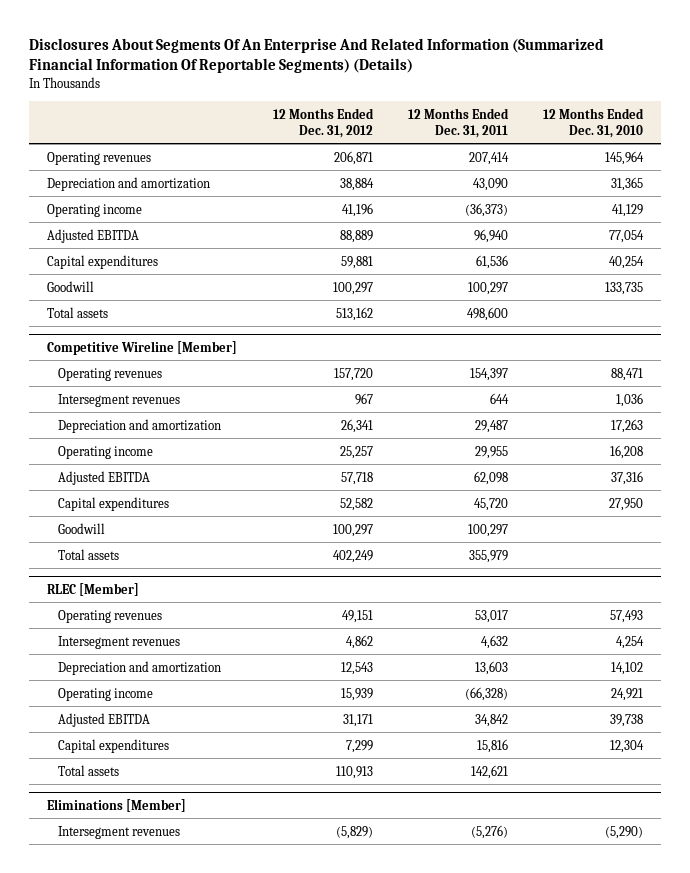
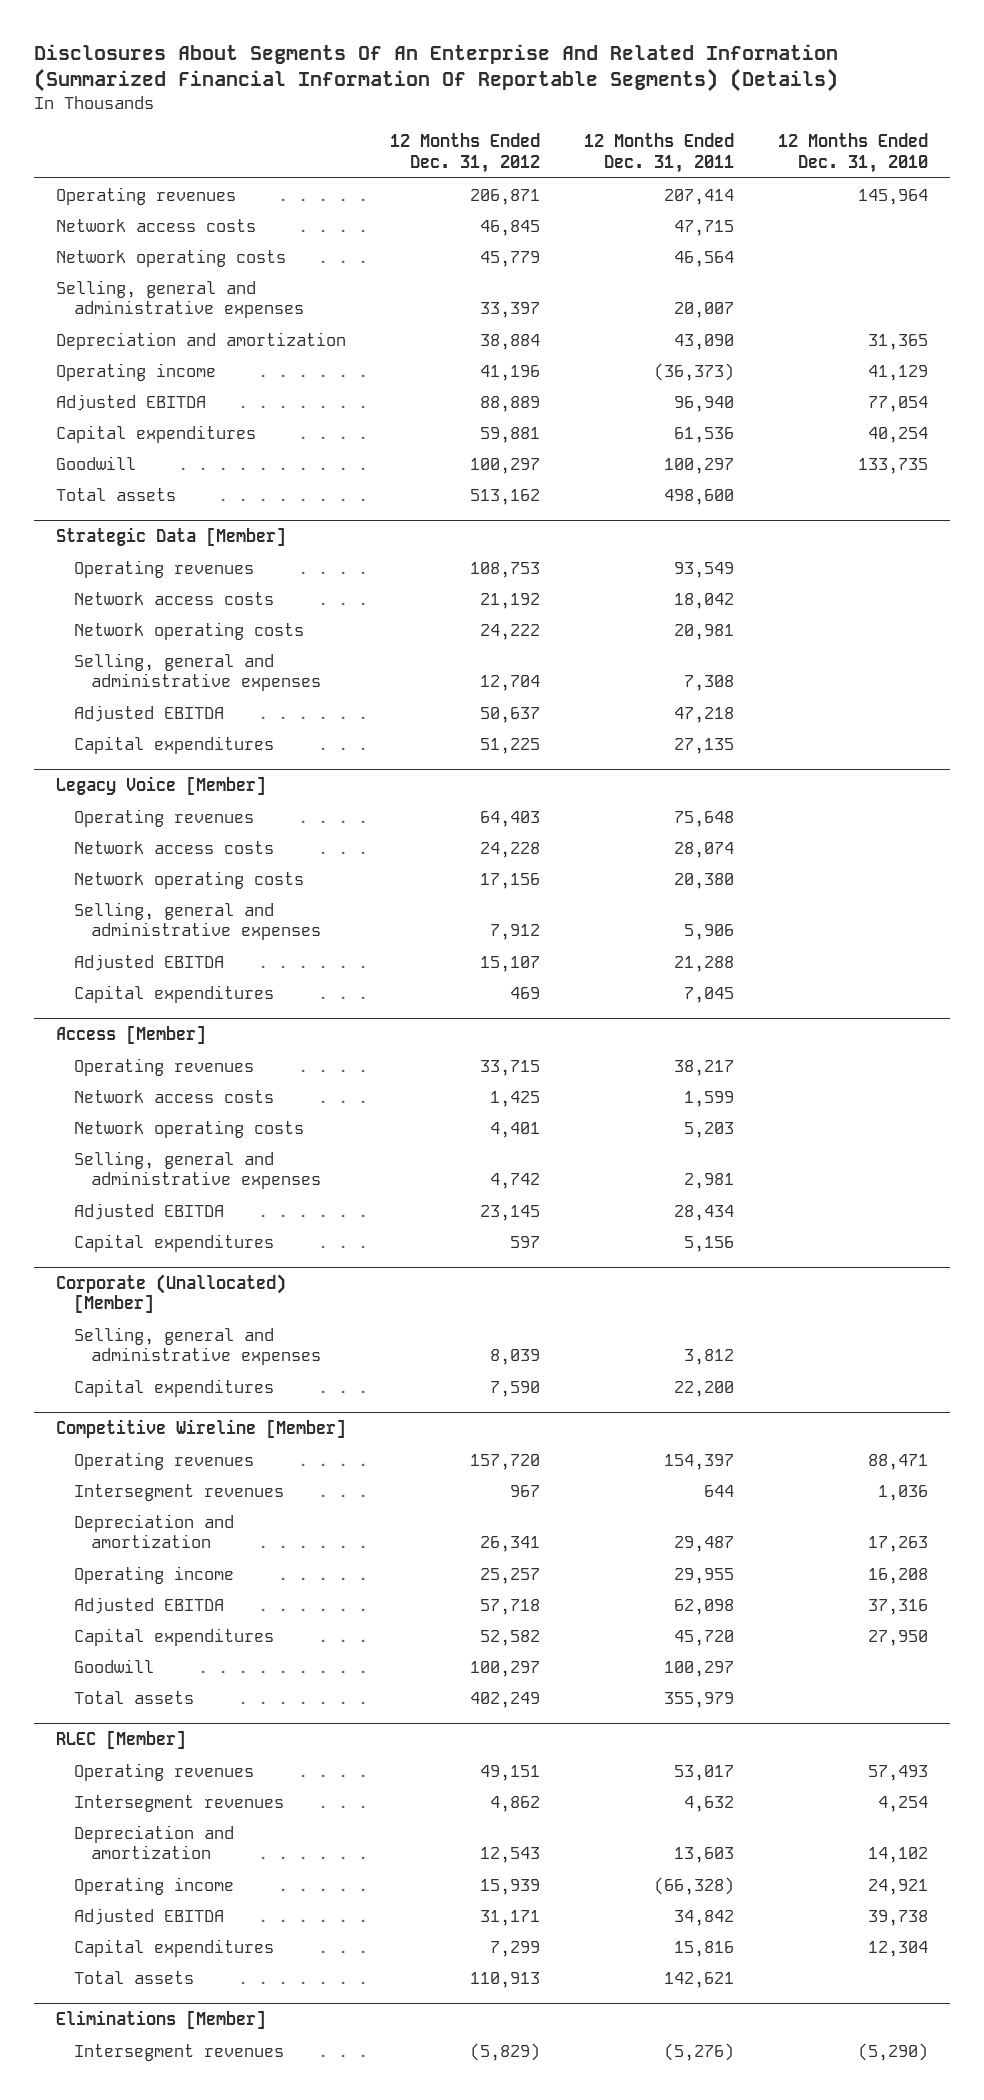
none -> [56,218,257,232] Network access costs
none -> [56,248,287,267] Network operating costs
none -> [56,279,304,319] Selling, general and administrative expenses
none -> [56,526,287,546] Strategic Data [Member]
none -> [73,559,254,578] Operating revenues
none -> [73,591,274,605] Network access costs
none -> [73,621,304,640] Network operating costs
none -> [73,652,322,692] Selling, general and administrative expenses
none -> [73,704,224,722] Adjusted EBITDA
none -> [73,735,274,754] Capital expenditures
none -> [56,775,267,795] Legacy Voice [Member]
none -> [73,808,254,827] Operating revenues
none -> [73,840,274,854] Network access costs
none -> [73,870,304,889] Network operating costs
none -> [73,901,322,941] Selling, general and administrative expenses
none -> [73,953,224,971] Adjusted EBITDA
none -> [73,984,274,1003] Capital expenditures
none -> [56,1024,207,1044] Access [Member]
none -> [73,1057,254,1076] Operating revenues
none -> [73,1089,274,1103] Network access costs
none -> [73,1119,304,1138] Network operating costs
none -> [73,1150,322,1190] Selling, general and administrative expenses
none -> [73,1202,224,1220] Adjusted EBITDA
none -> [73,1233,274,1252] Capital expenditures
none -> [56,1273,287,1314] Corporate (Unallocated) [Member]
none -> [73,1326,322,1366] Selling, general and administrative expenses
none -> [73,1378,274,1397] Capital expenditures

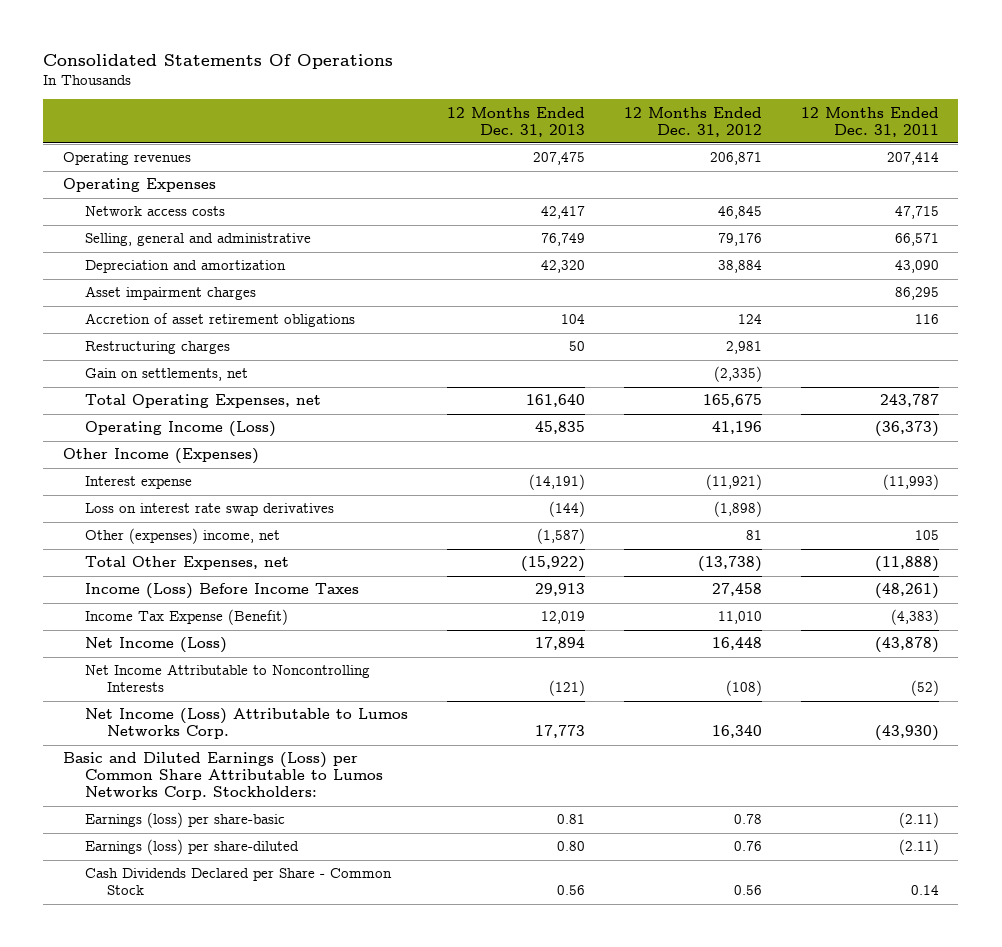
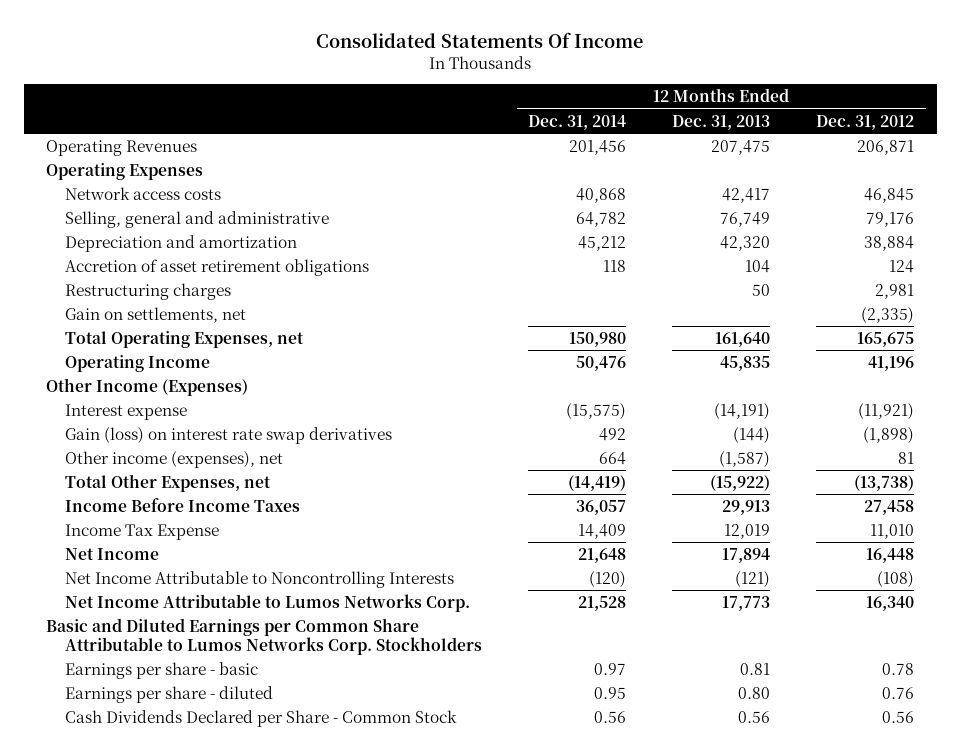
[43,53,394,69] Consolidated Statements Of Operations -> [316,31,644,48] Consolidated Statements Of Income
[800,106,939,137] 12 Months Ended Dec. 31, 2011 -> none
none -> [528,114,627,130] Dec. 31, 2014
[62,152,191,166] Operating revenues -> [46,139,198,156] Operating Revenues
[85,286,257,301] Asset impairment charges -> none
[85,421,277,438] Operating Income (Loss) -> [65,354,211,372] Operating Income
[85,503,335,517] Loss on interest rate swap derivatives -> [65,426,393,444] Gain (loss) on interest rate swap derivatives
[85,528,281,545] Other (expenses) income, net -> [65,450,284,468] Other income (expenses), net
[85,583,360,600] Income (Loss) Before Income Taxes -> [65,497,301,512] Income Before Income Taxes
[85,609,289,626] Income Tax Expense (Benefit) -> [65,523,220,540] Income Tax Expense
[85,637,228,654] Net Income (Loss) -> [65,547,160,560] Net Income
[85,708,409,740] Net Income (Loss) Attributable to Lumos Networks Corp. -> [65,593,471,612] Net Income Attributable to Lumos Networks Corp.
[62,752,384,801] Basic and Diluted Earnings (Loss) per Common Share Attributable to Lumos Networks Corp. Stockholders: -> [46,617,483,655] Basic and Diluted Earnings per Common Share Attributable to Lumos Networks Corp. Stockholders
[85,812,286,829] Earnings (loss) per share-basic -> [65,661,259,679] Earnings per share - basic
[85,839,300,856] Earnings (loss) per share-diluted -> [65,685,274,703] Earnings per share - diluted

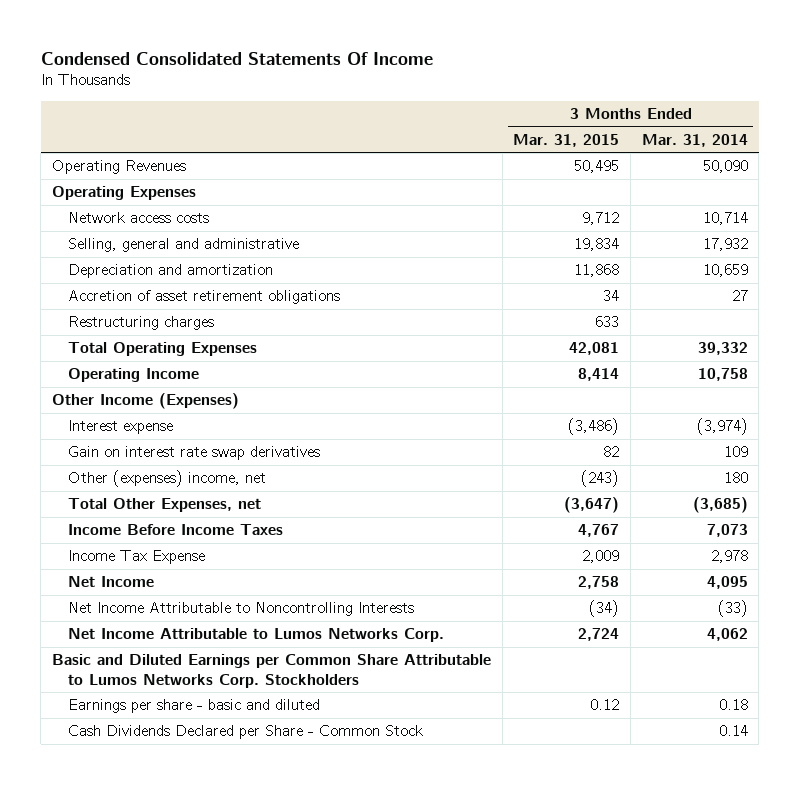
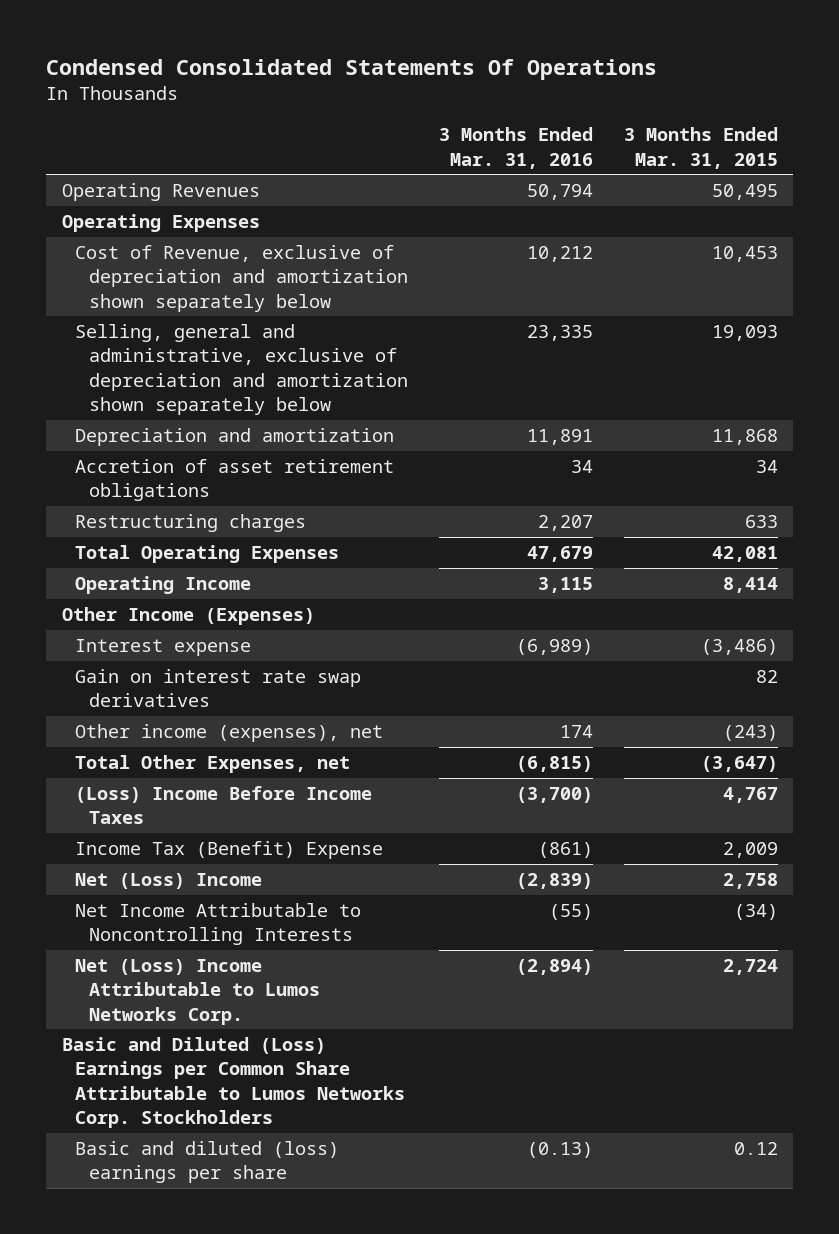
[40,51,433,65] Condensed Consolidated Statements Of Income -> [46,59,658,81] Condensed Consolidated Statements Of Operations
[641,133,748,147] Mar. 31, 2014 -> none
none -> [439,127,594,169] 3 Months Ended Mar. 31, 2016
[67,212,209,224] Network access costs -> none
none -> [75,245,409,312] Cost of Revenue, exclusive of depreciation and amortization shown separately below
[67,238,299,253] Selling, general and administrative -> [75,324,409,416] Selling, general and administrative, exclusive of depreciation and amortization shown separately below
[574,238,620,252] 19,834 -> [711,325,778,342] 19,093
[67,470,266,488] Other (expenses) income, net -> [75,724,384,743] Other income (expenses), net
[67,524,283,536] Income Before Income Taxes -> [75,786,373,825] (Loss) Income Before Income Taxes
[67,550,205,565] Income Tax Expense -> [75,841,384,860] Income Tax (Benefit) Expense
[67,576,154,588] Net Income -> [75,873,263,890] Net (Loss) Income
[67,725,423,740] Cash Dividends Declared per Share - Common Stock -> none
[67,628,444,643] Net Income Attributable to Lumos Networks Corp. -> [75,959,321,1025] Net (Loss) Income Attributable to Lumos Networks Corp.
[51,654,491,688] Basic and Diluted Earnings per Common Share Attributable to Lumos Networks Corp. Stockholders -> [61,1037,406,1129] Basic and Diluted (Loss) Earnings per Common Share Attributable to Lumos Networks Corp. Stockholders
[67,699,320,714] Earnings per share - basic and diluted -> [75,1141,340,1184] Basic and diluted (loss) earnings per share

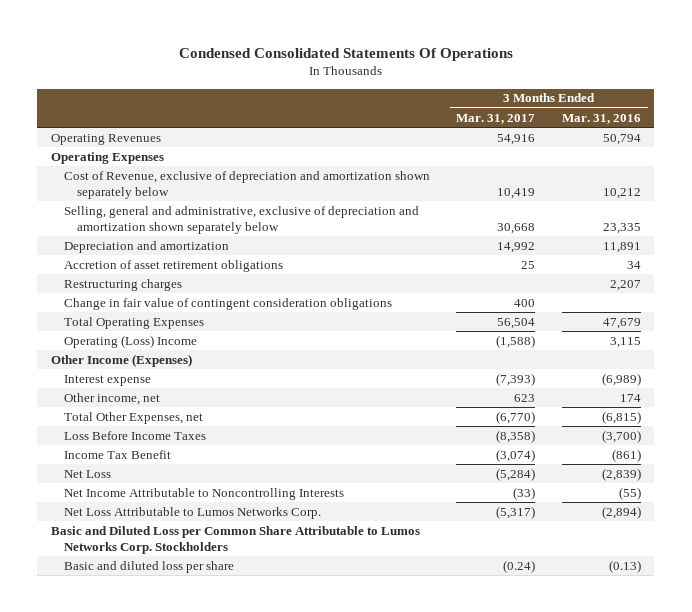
[623,127,778,169] 3 Months Ended Mar. 31, 2015 -> none
none -> [456,113,536,124] Mar. 31, 2017
none -> [63,297,392,310] Change in fair value of contingent consideration obligations
[75,576,252,595] Operating Income -> [63,334,197,348] Operating (Loss) Income
[75,669,362,708] Gain on interest rate swap derivatives -> none
[75,724,384,743] Other income (expenses), net -> [63,392,160,405] Other income, net
[75,786,373,825] (Loss) Income Before Income Taxes -> [63,430,206,440] Loss Before Income Taxes
[75,841,384,860] Income Tax (Benefit) Expense -> [63,449,171,459] Income Tax Benefit
[75,873,263,890] Net (Loss) Income -> [63,469,111,478] Net Loss
[75,959,321,1025] Net (Loss) Income Attributable to Lumos Networks Corp. -> [63,506,321,519] Net Loss Attributable to Lumos Networks Corp.
[61,1037,406,1129] Basic and Diluted (Loss) Earnings per Common Share Attributable to Lumos Networks Corp. Stockholders -> [50,525,420,554] Basic and Diluted Loss per Common Share Attributable to Lumos Networks Corp. Stockholders
[75,1141,340,1184] Basic and diluted (loss) earnings per share -> [63,560,234,573] Basic and diluted loss per share

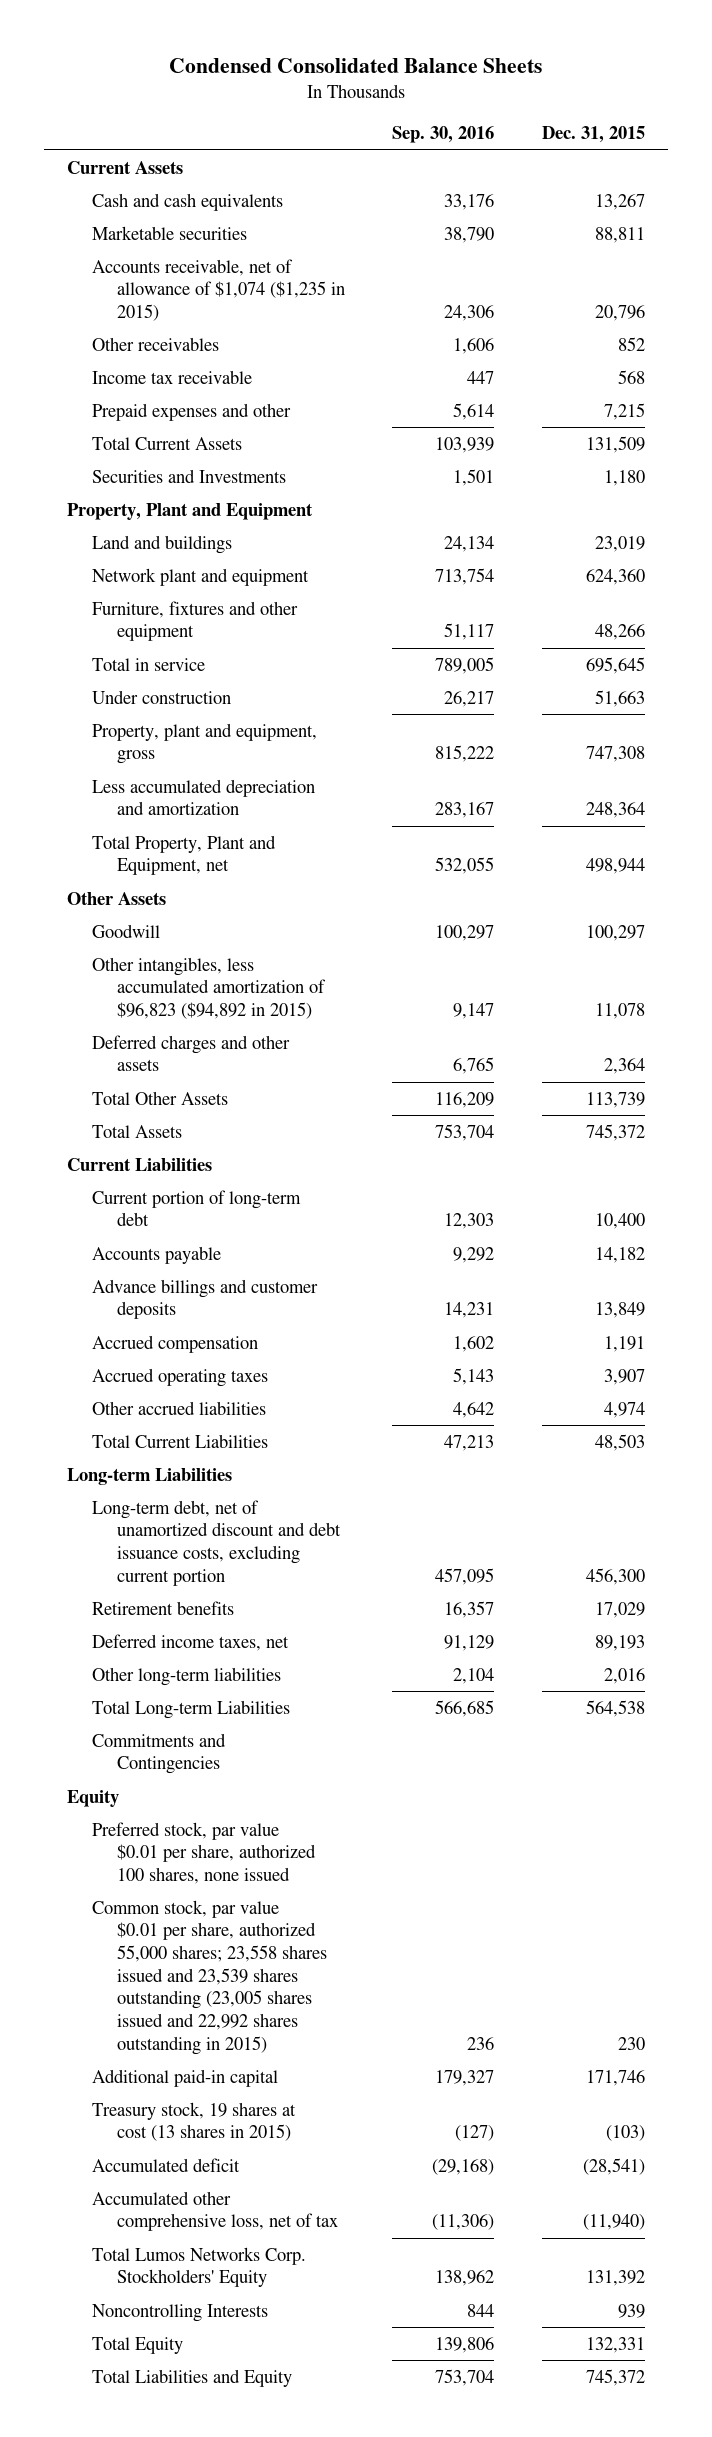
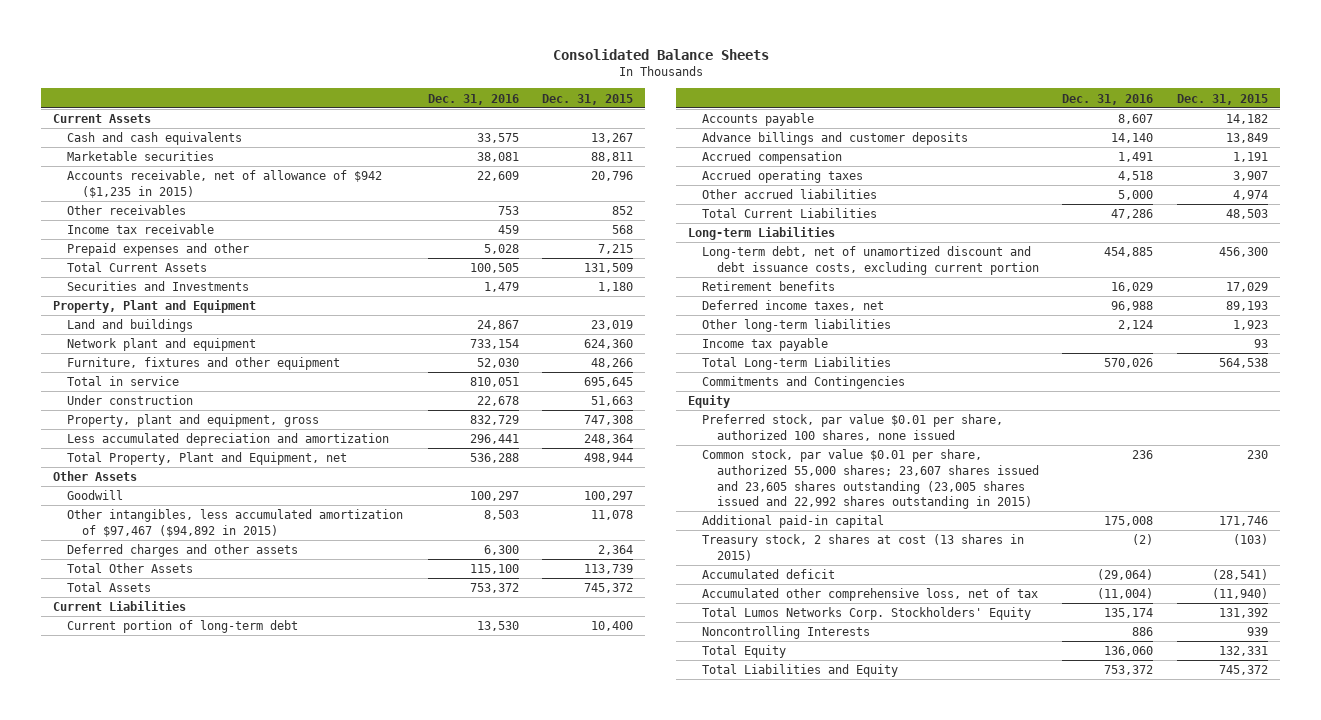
[169,57,543,73] Condensed Consolidated Balance Sheets -> [552,48,769,60] Consolidated Balance Sheets
[392,126,495,144] Sep. 30, 2016 -> none
none -> [427,93,519,105] Dec. 31, 2016
[92,258,346,321] Accounts receivable, net of allowance of $1,074 ($1,235 in 2015) -> [67,170,383,198] Accounts receivable, net of allowance of $942 ($1,235 in 2015)
[92,956,327,1019] Other intangibles, less accumulated amortization of $96,823 ($94,892 in 2015) -> [67,509,404,537] Other intangibles, less accumulated amortization of $97,467 ($94,892 in 2015)
[603,1667,645,1684] 2,016 -> [1233,320,1269,331] 1,923
none -> [702,338,829,352] Income tax payable
[92,1899,328,2055] Common stock, par value $0.01 per share, authorized 55,000 shares; 23,558 shares issued and 23,539 shares outstanding (23,005 shares issued and 22,992 shares outstanding in 2015) -> [702,449,1039,510] Common stock, par value $0.01 per share, authorized 55,000 shares; 23,607 shares issued and 23,605 shares outstanding (23,005 shares issued and 22,992 shares outstanding in 2015)
[92,2101,297,2142] Treasury stock, 19 shares at cost (13 shares in 2015) -> [702,534,1025,561] Treasury stock, 2 shares at cost (13 shares in 2015)

